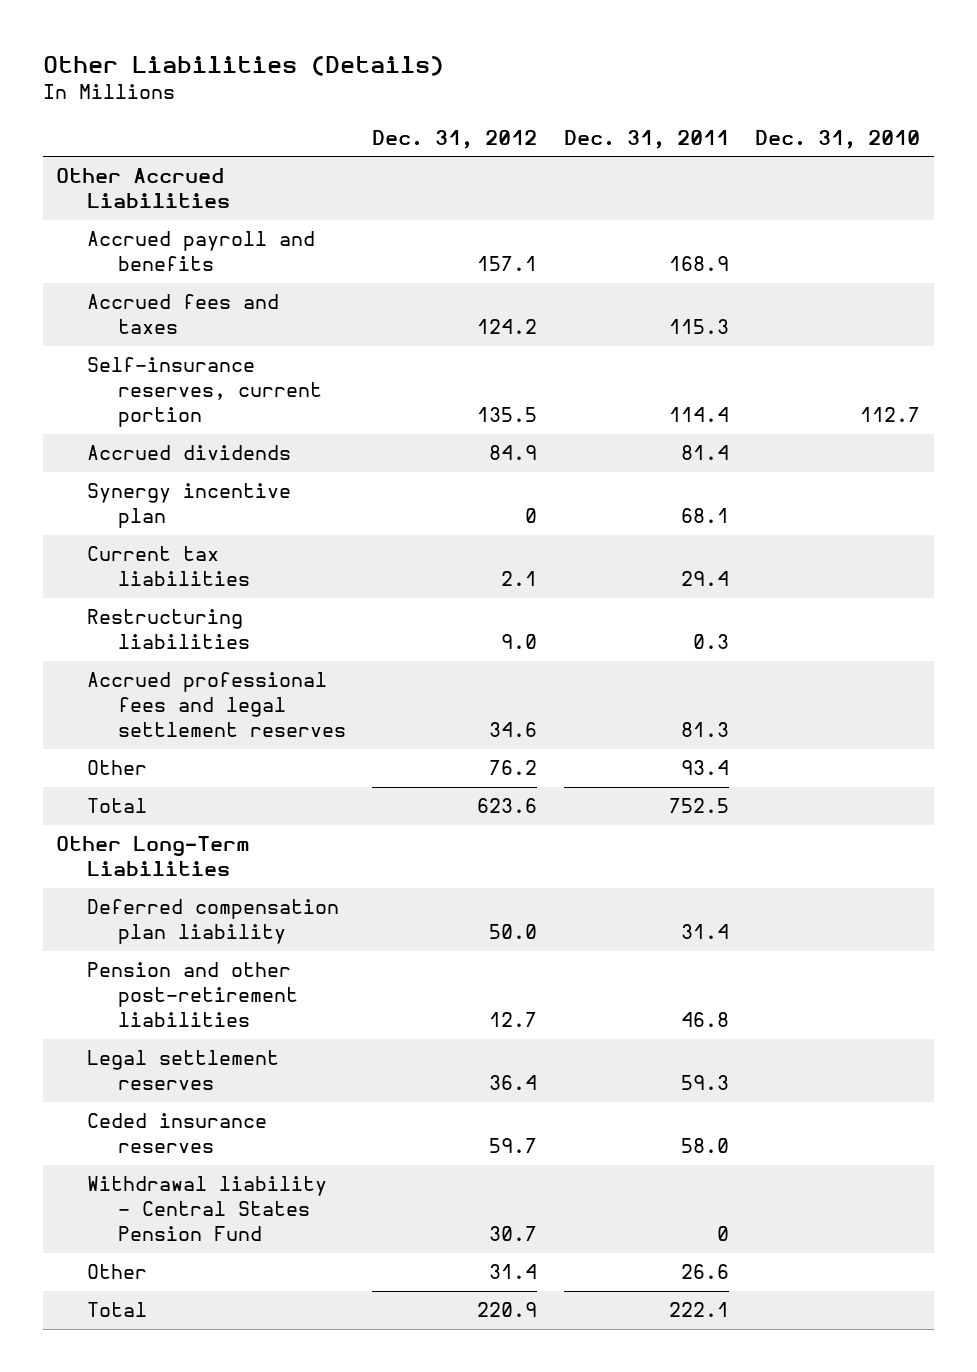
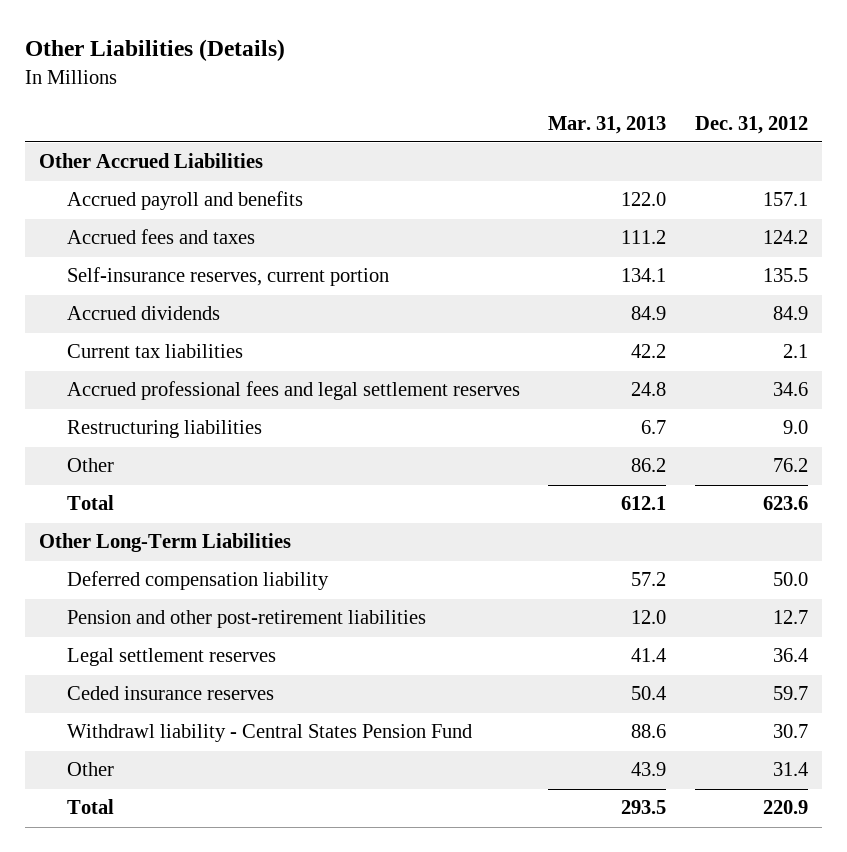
[563,129,729,149] Dec. 31, 2011 -> none
[755,129,921,149] Dec. 31, 2010 -> none
none -> [548,115,667,134] Mar. 31, 2013
[86,483,291,529] Synergy incentive plan -> none
[86,609,250,650] Restructuring liabilities -> [66,420,262,439] Restructuring liabilities
[86,899,339,945] Deferred compensation plan liability -> [66,571,329,591] Deferred compensation liability
[86,1176,327,1242] Withdrawal liability - Central States Pension Fund -> [66,724,472,743] Withdrawl liability - Central States Pension Fund

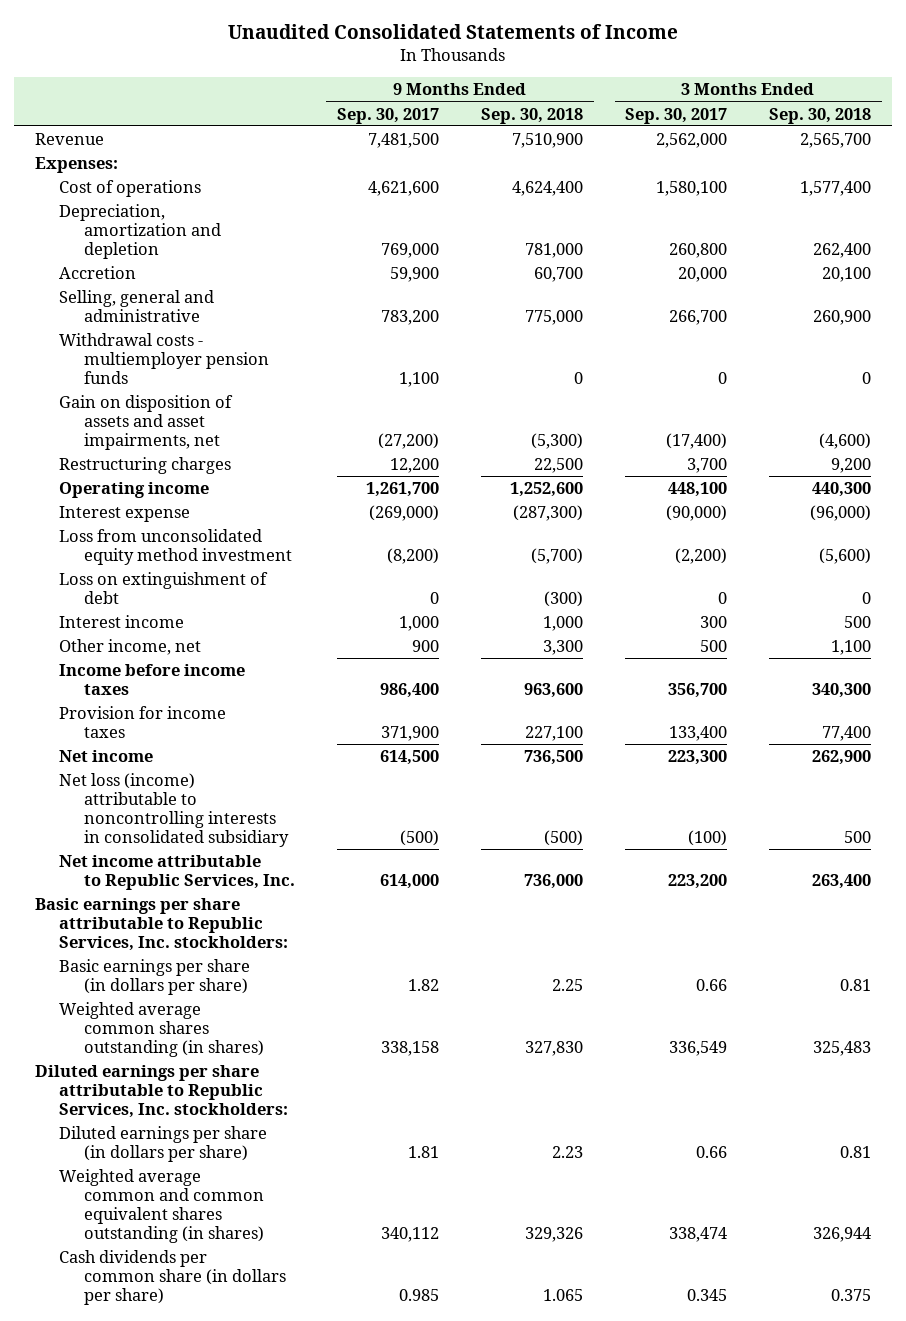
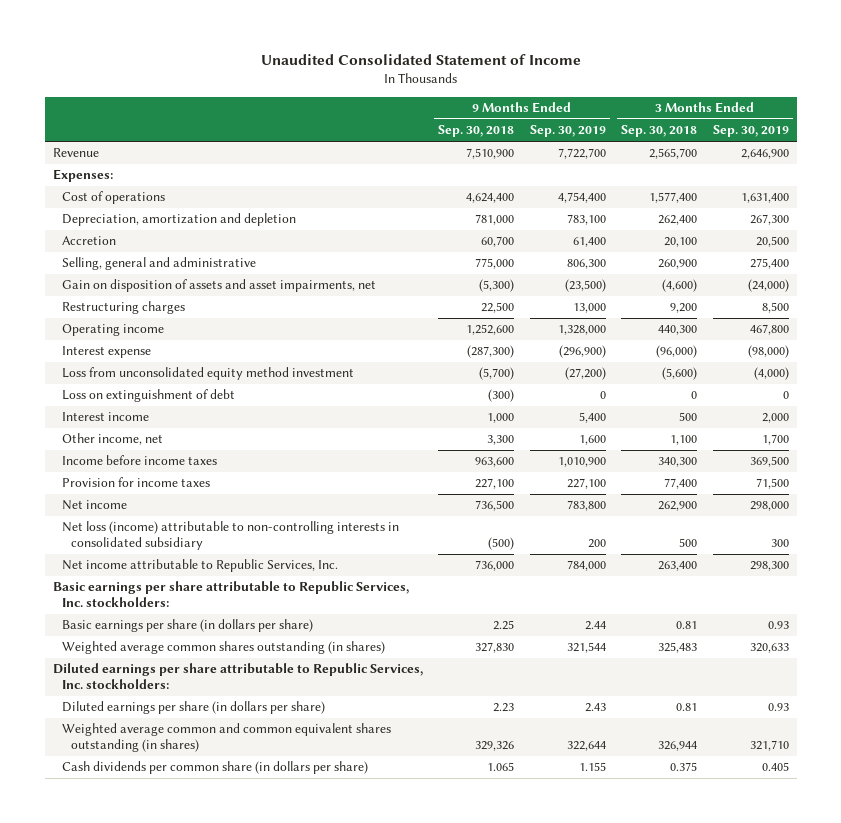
[227,23,678,39] Unaudited Consolidated Statements of Income -> [260,54,581,66] Unaudited Consolidated Statement of Income
[336,107,439,124] Sep. 30, 2017 -> none
[625,107,728,124] Sep. 30, 2017 -> none
none -> [529,125,606,138] Sep. 30, 2019
none -> [712,125,789,138] Sep. 30, 2019
[59,333,269,384] Withdrawal costs - multiemployer pension funds -> none
[59,773,289,847] Net loss (income) attributable to noncontrolling interests in consolidated subsidiary -> [61,521,399,550] Net loss (income) attributable to non-controlling interests in consolidated subsidiary

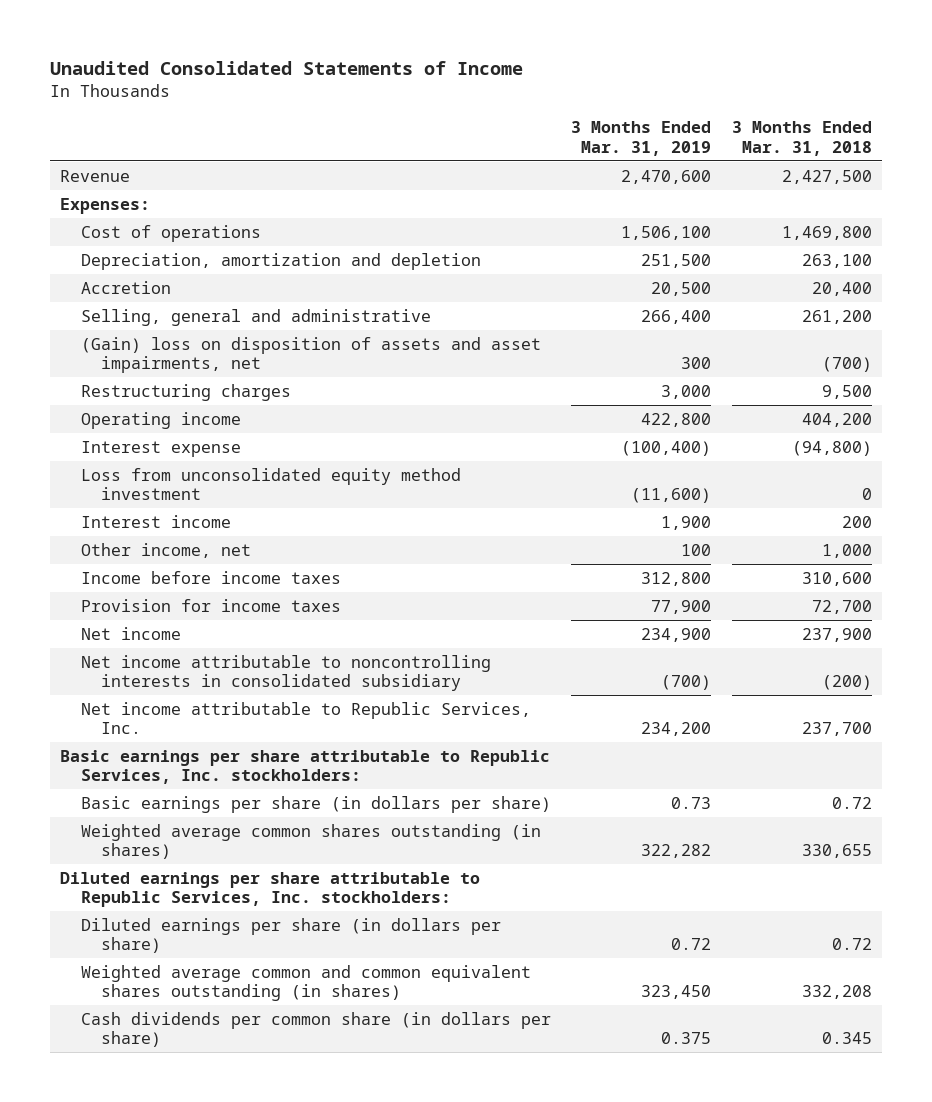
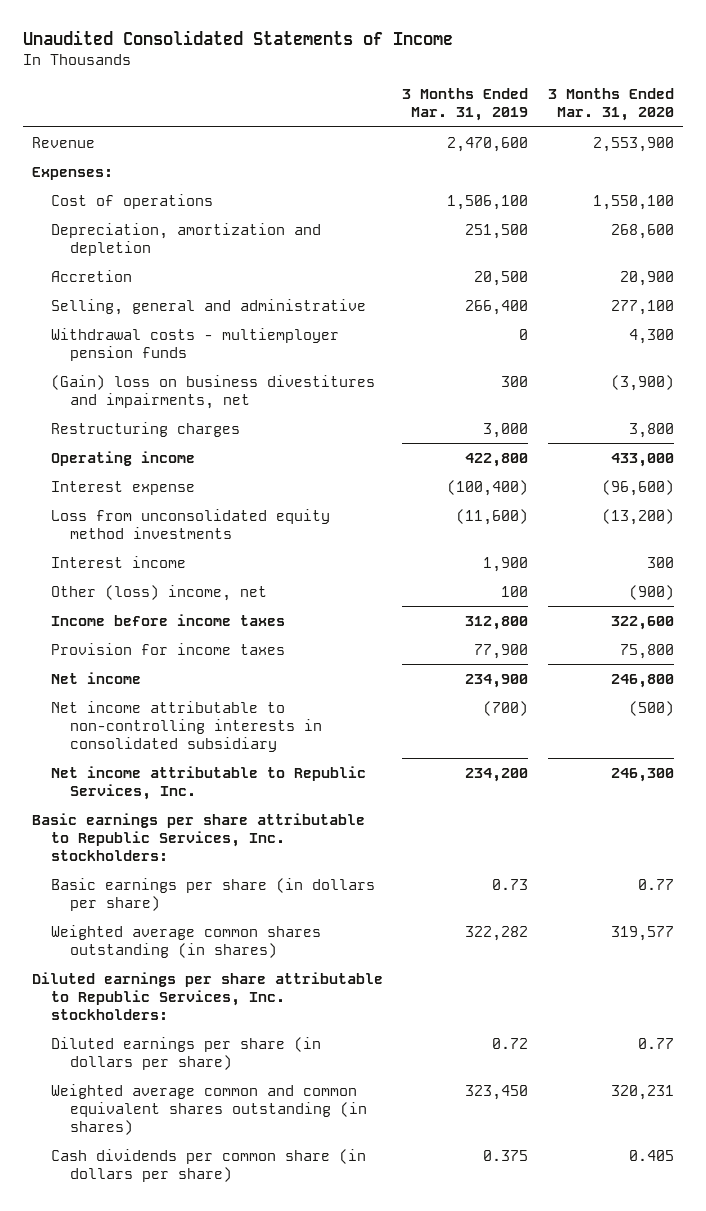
[731,121,872,156] 3 Months Ended Mar. 31, 2018 -> none
none -> [547,88,674,122] 3 Months Ended Mar. 31, 2020
none -> [51,327,340,361] Withdrawal costs - multiemployer pension funds
[80,336,541,374] (Gain) loss on disposition of assets and asset impairments, net -> [51,374,376,409] (Gain) loss on business divestitures and impairments, net
[80,467,461,501] Loss from unconsolidated equity method investment -> [51,508,331,539] Loss from unconsolidated equity method investments
[80,542,251,558] Other income, net -> [51,584,268,601] Other (loss) income, net
[80,654,491,692] Net income attributable to noncontrolling interests in consolidated subsidiary -> [51,700,323,752] Net income attributable to non-controlling interests in consolidated subsidiary

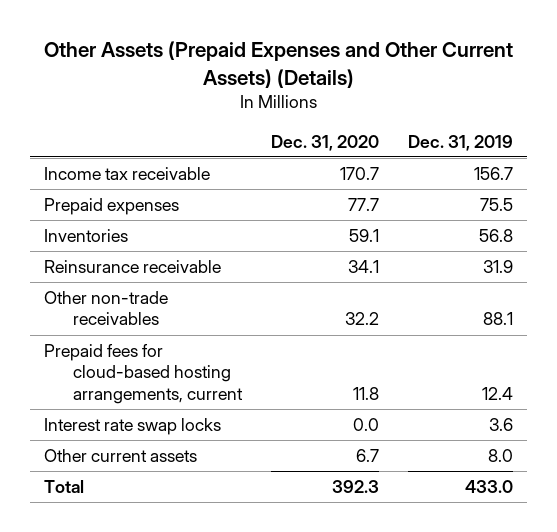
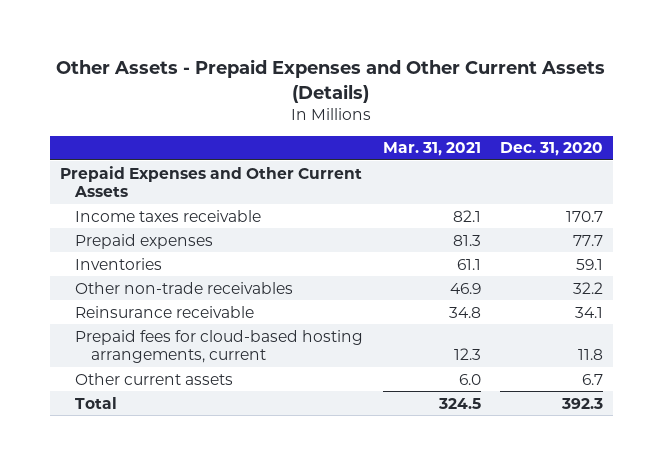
[43,41,513,88] Other Assets (Prepaid Expenses and Other Current Assets) (Details) -> [56,59,606,103] Other Assets - Prepaid Expenses and Other Current Assets (Details)
[407,134,513,151] Dec. 31, 2019 -> none
none -> [382,142,481,157] Mar. 31, 2021
none -> [59,165,362,198] Prepaid Expenses and Other Current Assets
[44,166,211,180] Income tax receivable -> [75,209,262,222] Income taxes receivable
[44,259,222,273] Reinsurance receivable -> [75,305,255,318] Reinsurance receivable
[44,417,222,435] Interest rate swap locks -> none

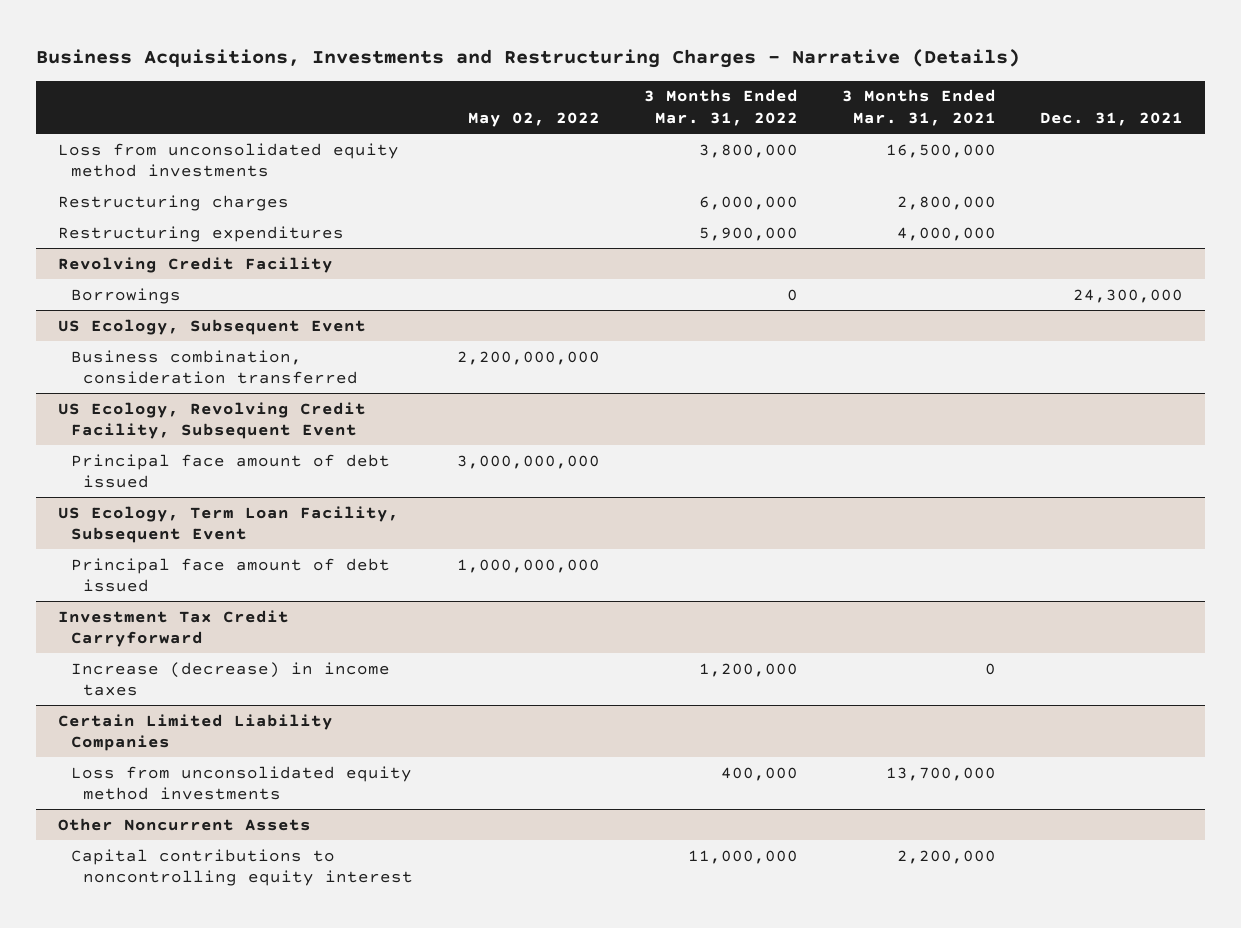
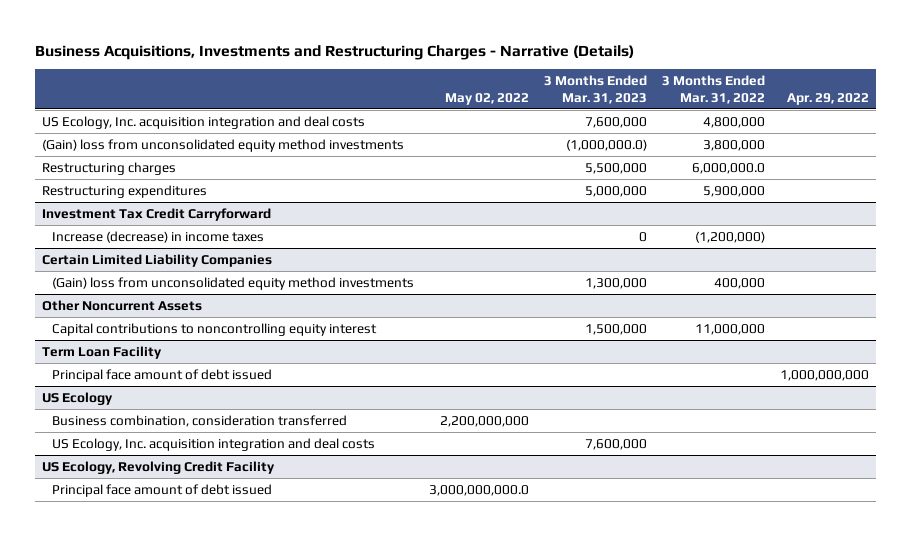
[841,89,996,127] 3 Months Ended Mar. 31, 2021 -> none
[1039,112,1183,127] Dec. 31, 2021 -> none
none -> [543,75,647,104] 3 Months Ended Mar. 31, 2023
none -> [786,92,869,105] Apr. 29, 2022
none -> [42,115,366,129] US Ecology, Inc. acquisition integration and deal costs
[57,142,399,178] Loss from unconsolidated equity method investments -> [42,138,405,152] (Gain) loss from unconsolidated equity method investments
[698,195,798,210] 6,000,000 -> [691,162,765,174] 6,000,000.0
[57,256,333,273] Revolving Credit Facility -> none
[70,287,181,304] Borrowings -> none
[57,318,366,335] US Ecology, Subsequent Event -> none
[70,349,359,385] Business combination, consideration transferred -> none
[57,401,366,440] US Ecology, Revolving Credit Facility, Subsequent Event -> none
[70,453,390,489] Principal face amount of debt issued -> none
[57,505,399,544] US Ecology, Term Loan Facility, Subsequent Event -> none
[70,557,390,593] Principal face amount of debt issued -> none
[698,662,798,677] 1,200,000 -> [694,230,765,243] (1,200,000)
[70,765,412,801] Loss from unconsolidated equity method investments -> [51,276,414,290] (Gain) loss from unconsolidated equity method investments
none -> [42,345,163,359] Term Loan Facility
none -> [51,368,272,382] Principal face amount of debt issued
none -> [42,391,114,405] US Ecology
none -> [51,414,347,427] Business combination, consideration transferred
none -> [51,437,375,451] US Ecology, Inc. acquisition integration and deal costs
none -> [42,460,276,474] US Ecology, Revolving Credit Facility
none -> [51,483,272,497] Principal face amount of debt issued

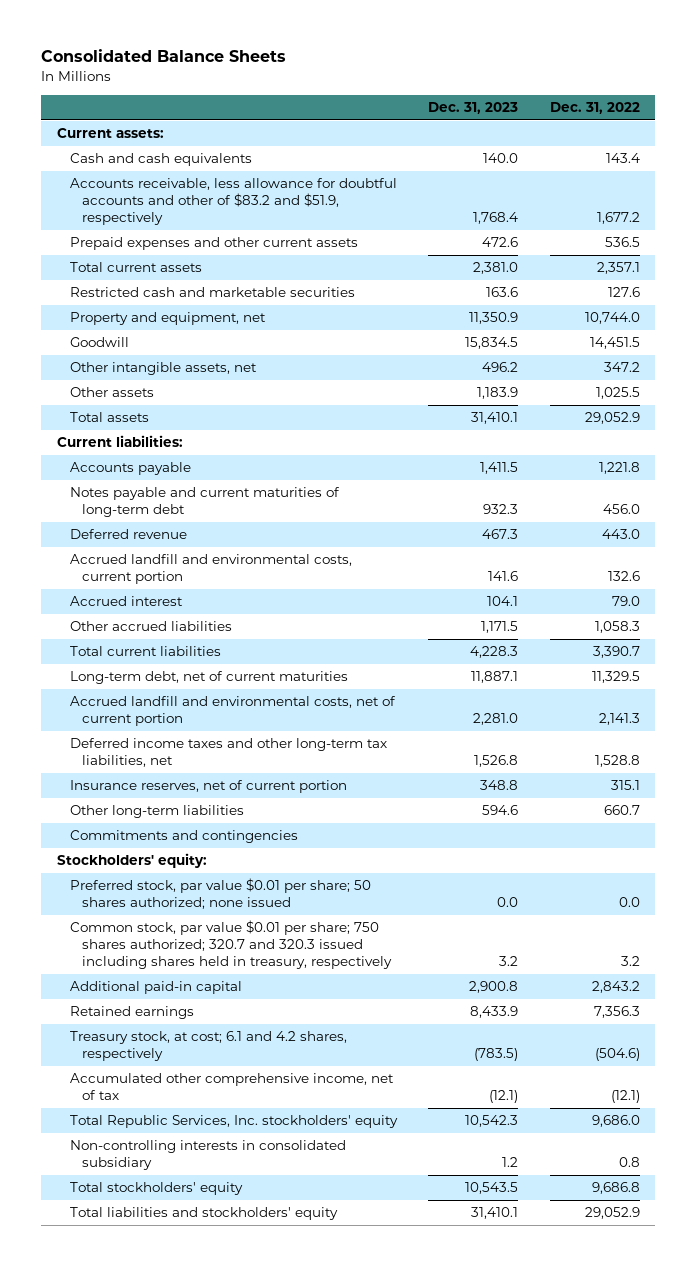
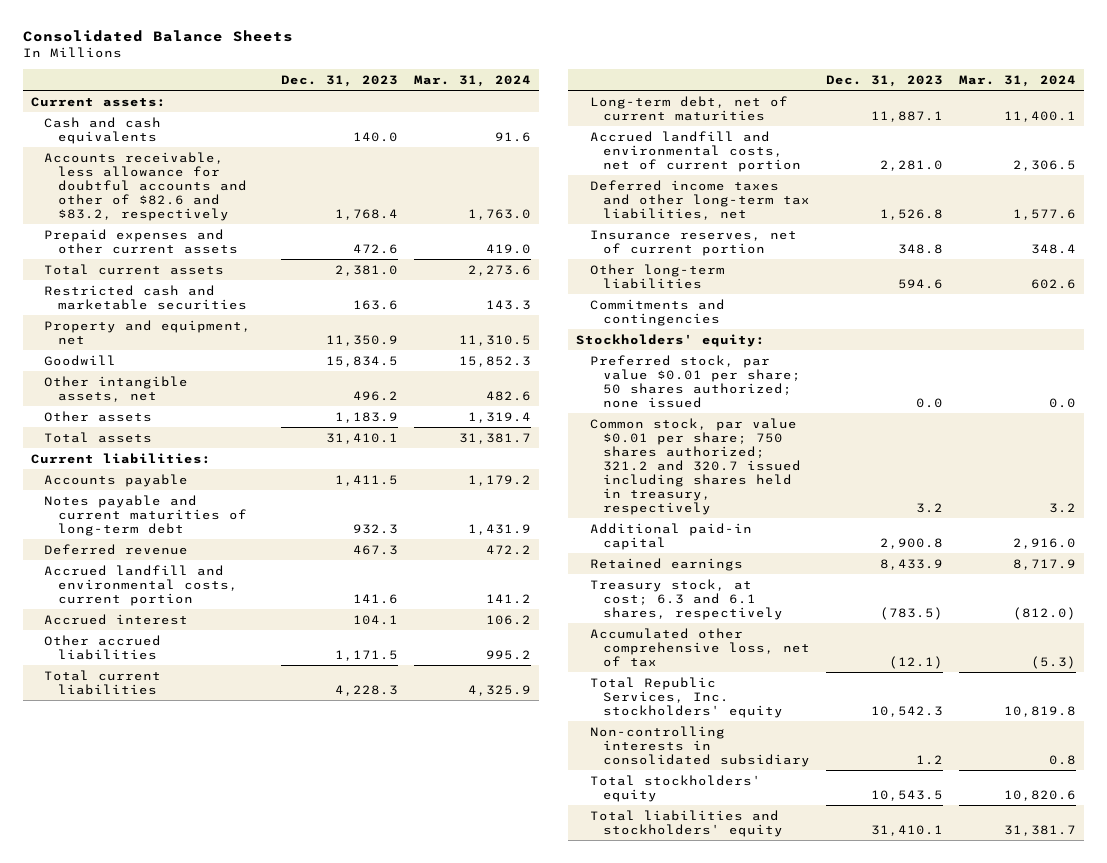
[549,102,640,115] Dec. 31, 2022 -> none
none -> [413,74,531,87] Mar. 31, 2024
[69,178,397,226] Accounts receivable, less allowance for doubtful accounts and other of $83.2 and $51.9, respectively -> [44,151,247,221] Accounts receivable, less allowance for doubtful accounts and other of $82.6 and $83.2, respectively
[69,920,393,970] Common stock, par value $0.01 per share; 750 shares authorized; 320.7 and 320.3 issued including shares held in treasury, respectively -> [589,417,802,515] Common stock, par value $0.01 per share; 750 shares authorized; 321.2 and 320.7 issued including shares held in treasury, respectively
[69,1031,347,1062] Treasury stock, at cost; 6.1 and 4.2 shares, respectively -> [589,578,784,620] Treasury stock, at cost; 6.3 and 6.1 shares, respectively
[69,1073,394,1101] Accumulated other comprehensive income, net of tax -> [589,627,811,667] Accumulated other comprehensive loss, net of tax

